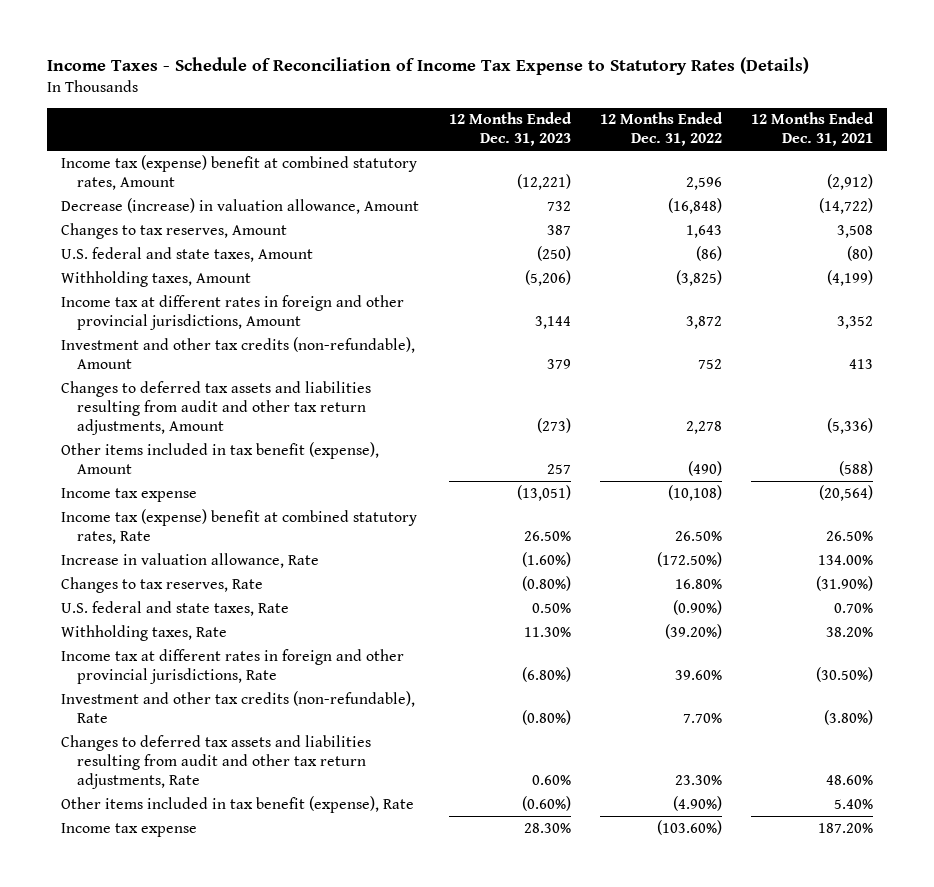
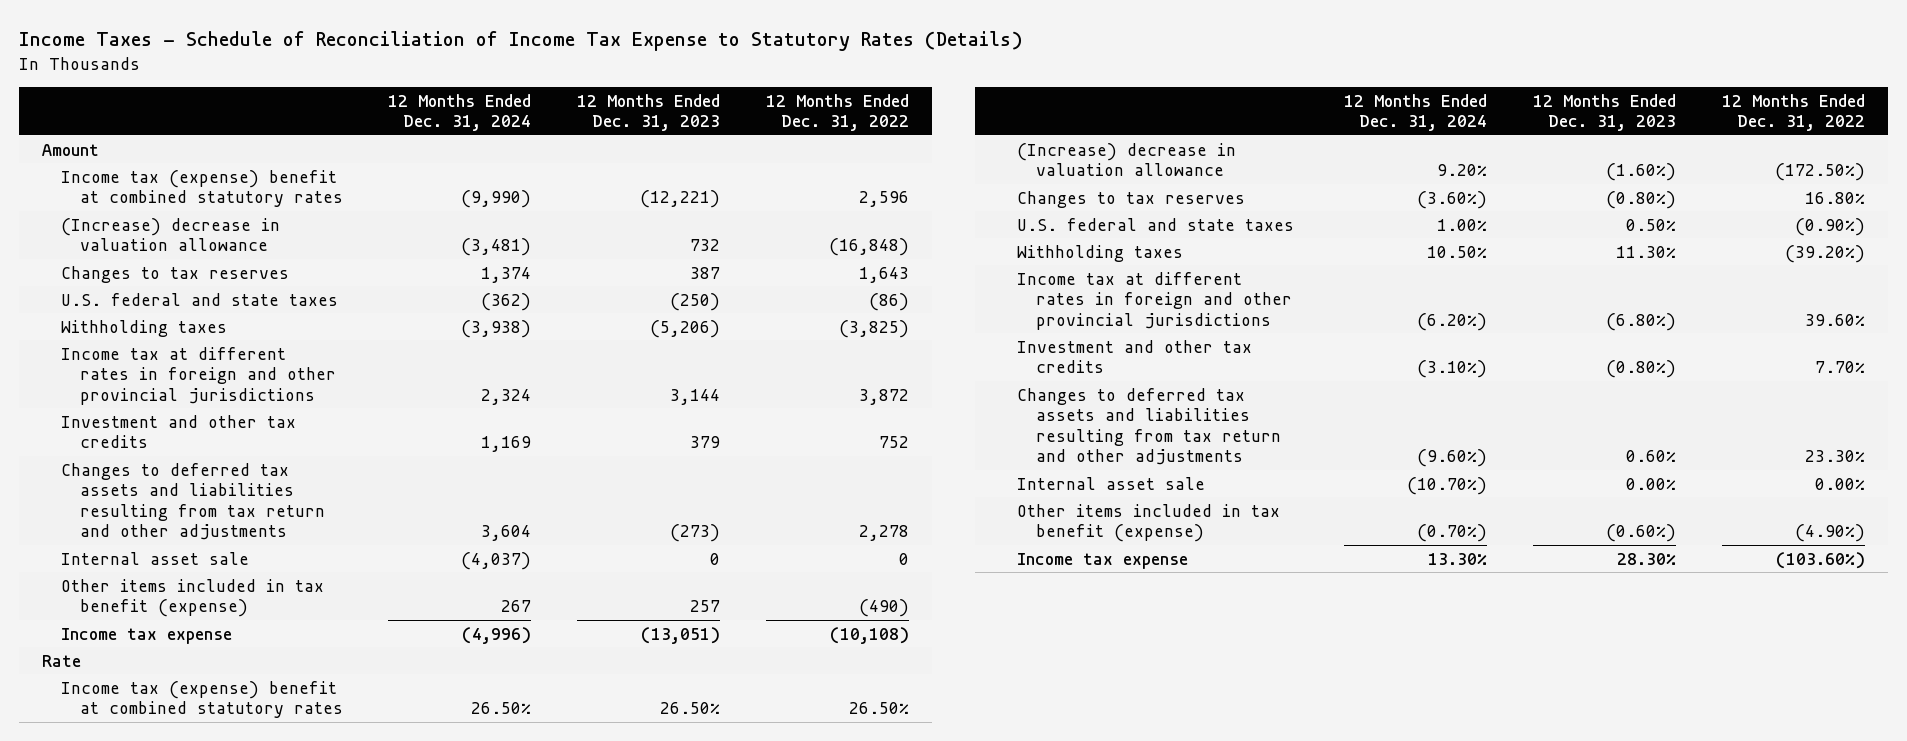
[750,112,874,147] 12 Months Ended Dec. 31, 2021 -> none
none -> [388,93,532,132] 12 Months Ended Dec. 31, 2024
none -> [42,143,100,156] Amount
[61,154,418,190] Income tax (expense) benefit at combined statutory rates, Amount -> [60,169,343,208] Income tax (expense) benefit at combined statutory rates
[61,197,420,214] Decrease (increase) in valuation allowance, Amount -> [60,217,280,252] (Increase) decrease in valuation allowance
[61,222,288,239] Changes to tax reserves, Amount -> [60,265,289,283] Changes to tax reserves
[61,246,314,262] U.S. federal and state taxes, Amount -> [60,292,338,306] U.S. federal and state taxes
[61,270,252,287] Withholding taxes, Amount -> [60,319,227,337] Withholding taxes
[61,294,405,330] Income tax at different rates in foreign and other provincial jurisdictions, Amount -> [60,346,336,405] Income tax at different rates in foreign and other provincial jurisdictions
[61,336,416,369] Investment and other tax credits (non-refundable), Amount -> [60,414,296,449] Investment and other tax credits
[61,380,372,436] Changes to deferred tax assets and liabilities resulting from audit and other tax return adjustments, Amount -> [60,462,325,541] Changes to deferred tax assets and liabilities resulting from tax return and other adjustments
none -> [60,551,249,565] Internal asset sale
[61,441,380,474] Other items included in tax benefit (expense), Amount -> [60,578,324,618] Other items included in tax benefit (expense)
none -> [42,654,82,667] Rate
[61,508,418,544] Income tax (expense) benefit at combined statutory rates, Rate -> [60,680,343,719] Income tax (expense) benefit at combined statutory rates
[61,552,320,568] Increase in valuation allowance, Rate -> [1016,142,1236,177] (Increase) decrease in valuation allowance
[61,576,264,593] Changes to tax reserves, Rate -> [1016,190,1245,208] Changes to tax reserves
[61,600,290,616] U.S. federal and state taxes, Rate -> [1016,217,1294,231] U.S. federal and state taxes
[61,624,228,641] Withholding taxes, Rate -> [1016,244,1183,262] Withholding taxes
[61,648,405,684] Income tax at different rates in foreign and other provincial jurisdictions, Rate -> [1016,271,1292,330] Income tax at different rates in foreign and other provincial jurisdictions
[61,690,416,723] Investment and other tax credits (non-refundable), Rate -> [1016,339,1252,374] Investment and other tax credits
[61,734,372,790] Changes to deferred tax assets and liabilities resulting from audit and other tax return adjustments, Rate -> [1016,387,1281,466] Changes to deferred tax assets and liabilities resulting from tax return and other adjustments
none -> [1016,476,1205,490] Internal asset sale
[61,795,415,813] Other items included in tax benefit (expense), Rate -> [1016,503,1280,543] Other items included in tax benefit (expense)

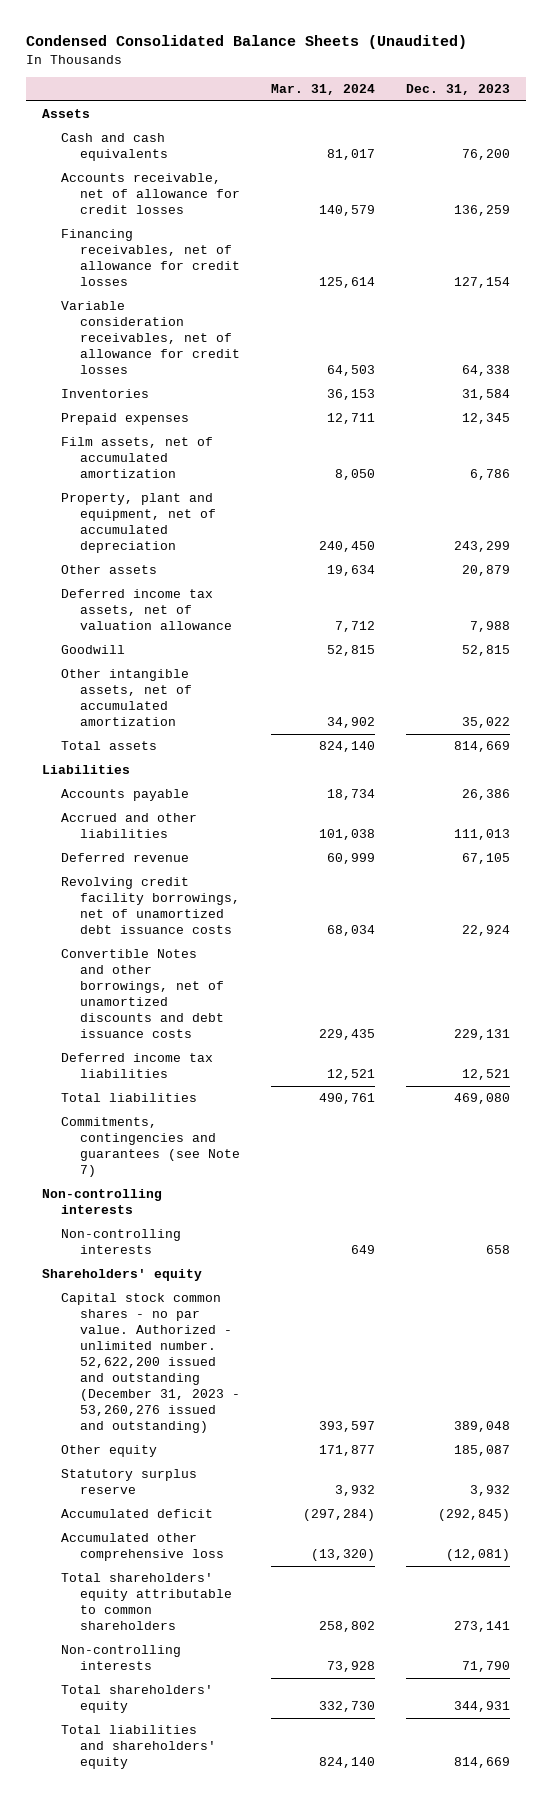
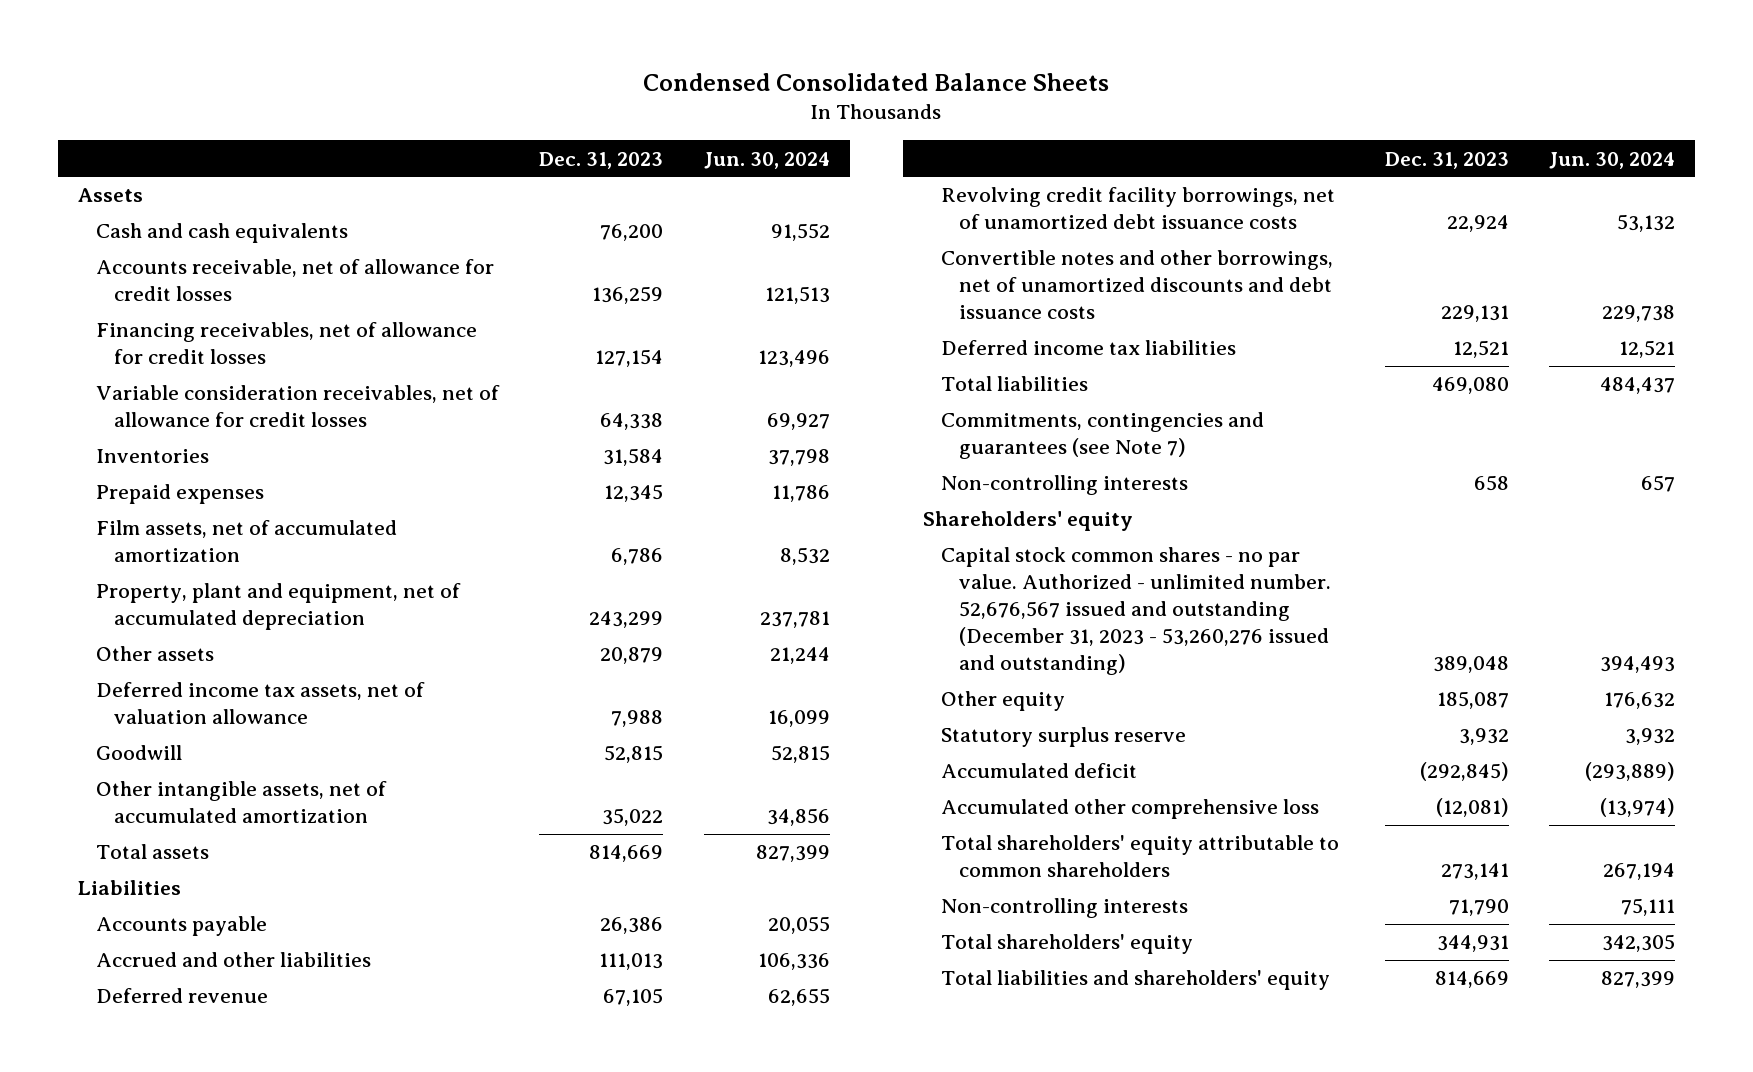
[26,35,468,50] Condensed Consolidated Balance Sheets (Unaudited) -> [643,72,1110,91] Condensed Consolidated Balance Sheets
[270,83,375,95] Mar. 31, 2024 -> none
none -> [703,151,830,169] Jun. 30, 2024
[60,949,224,1039] Convertible Notes and other borrowings, net of unamortized discounts and debt issuance costs -> [941,250,1334,320] Convertible notes and other borrowings, net of unamortized discounts and debt issuance costs
[41,1189,162,1215] Non-controlling interests -> none
[60,1293,240,1433] Capital stock common shares - no par value. Authorized - unlimited number. 52,622,200 issued and outstanding (December 31, 2023 - 53,260,276 issued and outstanding) -> [941,547,1332,676] Capital stock common shares - no par value. Authorized - unlimited number. 52,676,567 issued and outstanding (December 31, 2023 - 53,260,276 issued and outstanding)

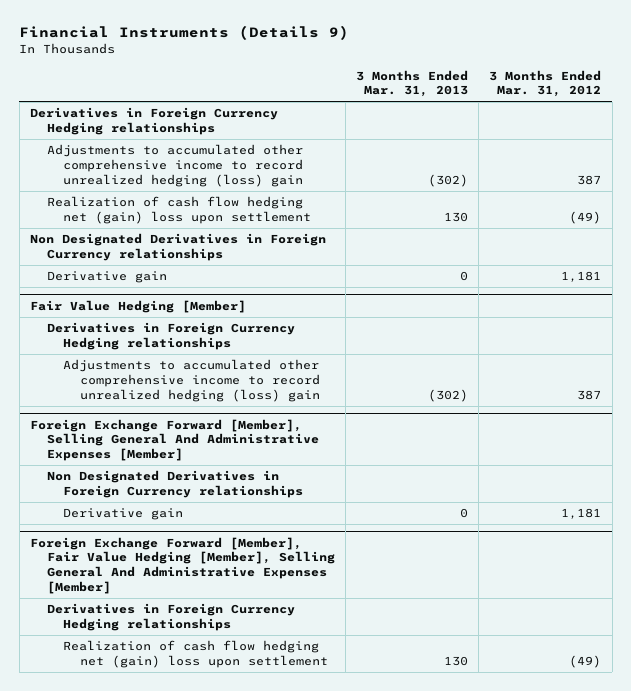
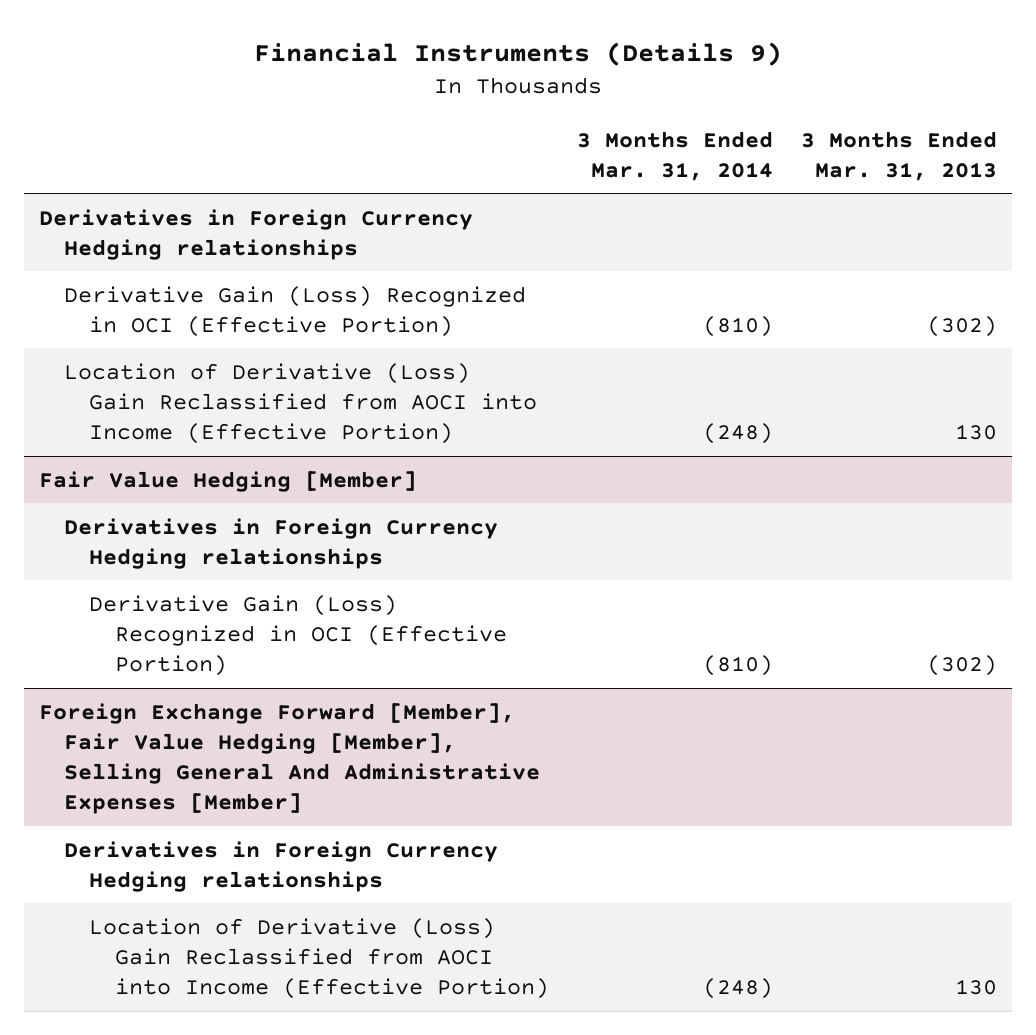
[489,69,602,98] 3 Months Ended Mar. 31, 2012 -> none
none -> [577,130,774,181] 3 Months Ended Mar. 31, 2014
[30,233,327,261] Non Designated Derivatives in Foreign Currency relationships -> none
[46,271,167,284] Derivative gain -> none
[46,144,304,187] Adjustments to accumulated other comprehensive income to record unrealized hedging (loss) gain -> [63,285,526,337] Derivative Gain (Loss) Recognized in OCI (Effective Portion)
[46,196,312,224] Realization of cash flow hedging net (gain) loss upon settlement -> [63,362,538,444] Location of Derivative (Loss) Gain Reclassified from AOCI into Income (Effective Portion)
[30,418,319,462] Foreign Exchange Forward [Member], Selling General And Administrative Expenses [Member] -> none
[46,470,304,498] Non Designated Derivatives in Foreign Currency relationships -> none
[63,508,184,521] Derivative gain -> none
[63,359,321,402] Adjustments to accumulated other comprehensive income to record unrealized hedging (loss) gain -> [89,594,507,676] Derivative Gain (Loss) Recognized in OCI (Effective Portion)
[63,640,329,668] Realization of cash flow hedging net (gain) loss upon settlement -> [89,917,549,999] Location of Derivative (Loss) Gain Reclassified from AOCI into Income (Effective Portion)

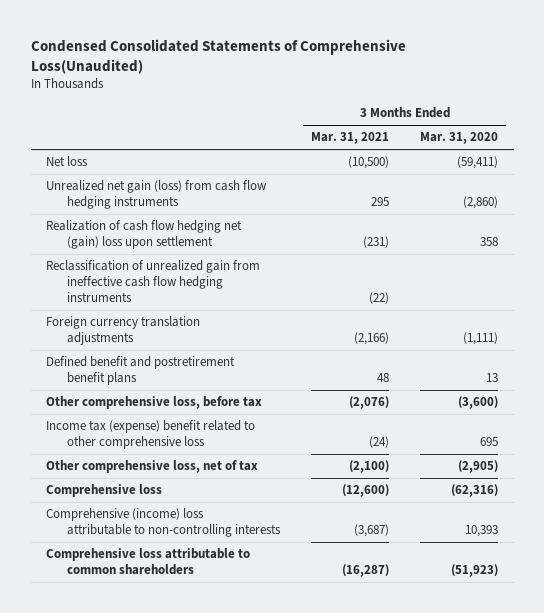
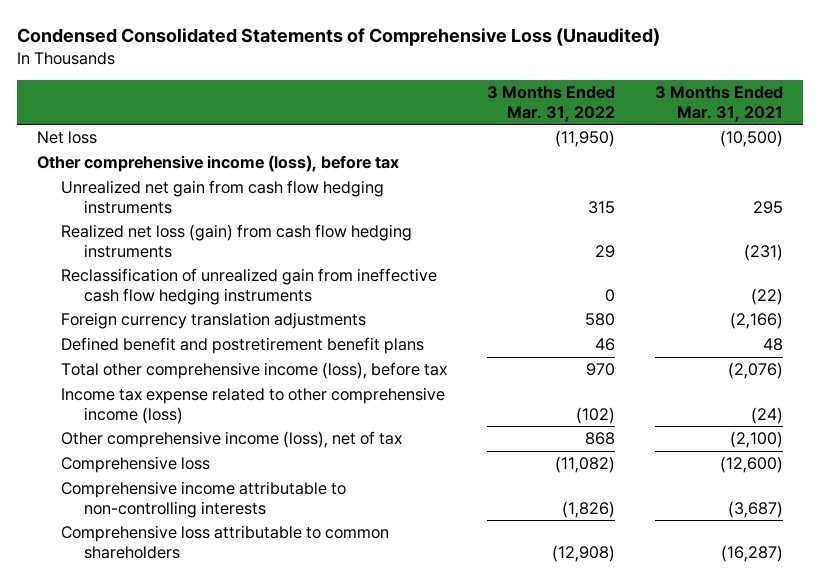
[30,38,406,74] Condensed Consolidated Statements of Comprehensive Loss(Unaudited) -> [16,27,660,46] Condensed Consolidated Statements of Comprehensive Loss (Unaudited)
[420,132,499,145] Mar. 31, 2020 -> none
none -> [486,86,615,122] 3 Months Ended Mar. 31, 2022
none -> [36,155,399,173] Other comprehensive income (loss), before tax
[46,180,268,210] Unrealized net gain (loss) from cash flow hedging instruments -> [60,180,384,214] Unrealized net gain from cash flow hedging instruments
[46,220,243,250] Realization of cash flow hedging net (gain) loss upon settlement -> [60,224,412,258] Realized net loss (gain) from cash flow hedging instruments
[46,396,263,410] Other comprehensive loss, before tax -> [60,362,447,380] Total other comprehensive income (loss), before tax
[46,420,256,450] Income tax (expense) benefit related to other comprehensive loss -> [60,387,445,424] Income tax expense related to other comprehensive income (loss)
[46,460,259,474] Other comprehensive loss, net of tax -> [60,431,402,449] Other comprehensive income (loss), net of tax
[46,508,281,538] Comprehensive (income) loss attributable to non-controlling interests -> [60,481,346,518] Comprehensive income attributable to non-controlling interests

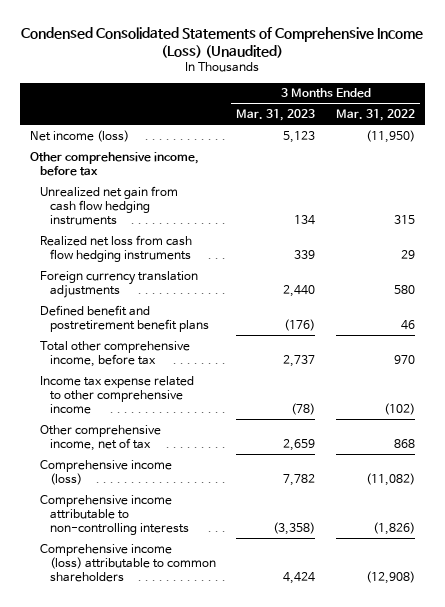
[16,27,660,46] Condensed Consolidated Statements of Comprehensive Loss (Unaudited) -> [21,26,424,58] Condensed Consolidated Statements of Comprehensive Income (Loss) (Unaudited)
[654,86,783,122] 3 Months Ended Mar. 31, 2021 -> none
none -> [236,109,316,122] Mar. 31, 2023
[36,131,97,145] Net loss -> [29,129,129,142] Net income (loss)
[36,155,399,173] Other comprehensive income (loss), before tax -> [29,151,199,176] Other comprehensive income, before tax
[60,268,437,305] Reclassification of unrealized gain from ineffective cash flow hedging instruments -> none
[60,224,412,258] Realized net loss (gain) from cash flow hedging instruments -> [39,234,192,262] Realized net loss from cash flow hedging instruments
[60,362,447,380] Total other comprehensive income (loss), before tax -> [39,340,190,367] Total other comprehensive income, before tax
[60,387,445,424] Income tax expense related to other comprehensive income (loss) -> [39,375,194,415] Income tax expense related to other comprehensive income
[60,431,402,449] Other comprehensive income (loss), net of tax -> [39,424,161,451] Other comprehensive income, net of tax
[60,456,210,474] Comprehensive loss -> [39,459,172,485] Comprehensive income (loss)
[60,525,389,559] Comprehensive loss attributable to common shareholders -> [39,543,217,583] Comprehensive income (loss) attributable to common shareholders

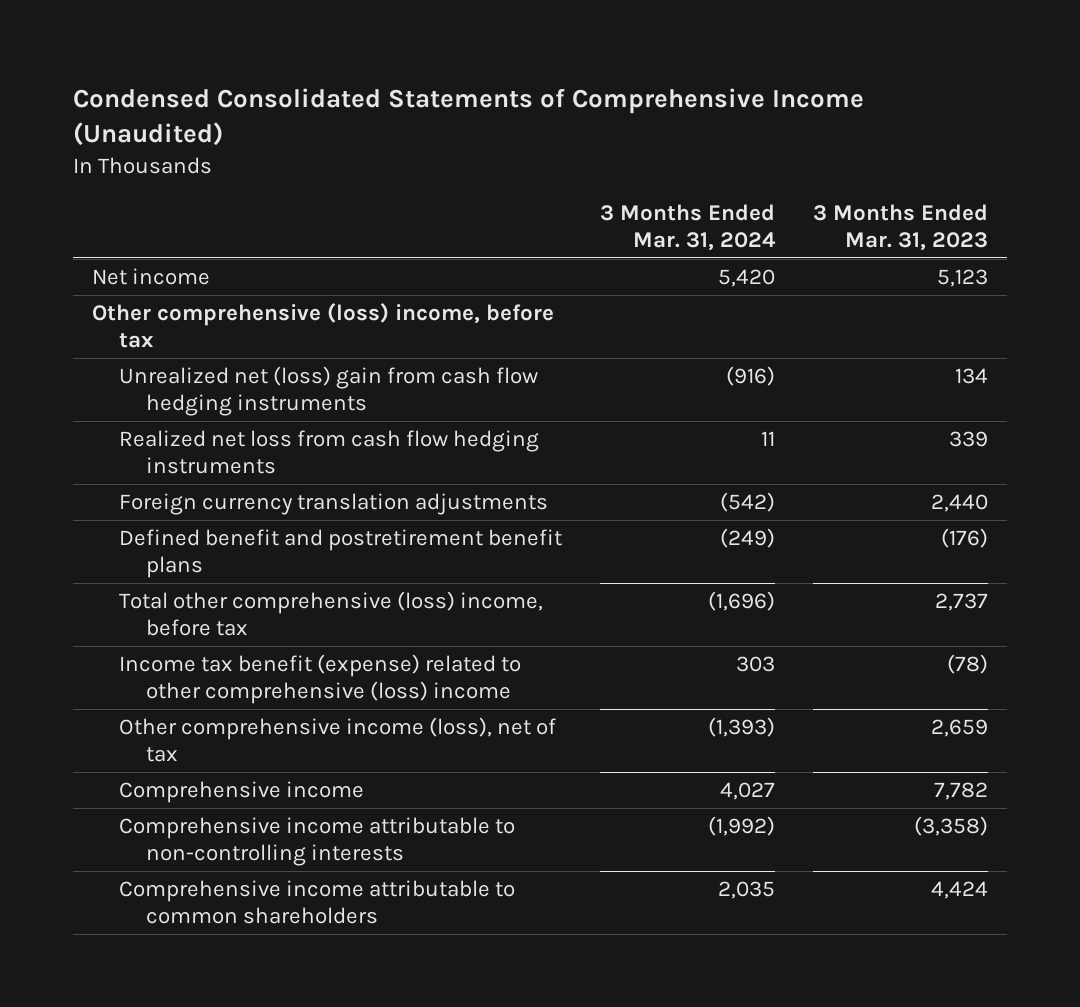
[21,26,424,58] Condensed Consolidated Statements of Comprehensive Income (Loss) (Unaudited) -> [72,88,864,147] Condensed Consolidated Statements of Comprehensive Income (Unaudited)
[335,109,415,122] Mar. 31, 2022 -> none
none -> [599,204,776,251] 3 Months Ended Mar. 31, 2024
[29,129,129,142] Net income (loss) -> [91,267,210,285] Net income
[29,151,199,176] Other comprehensive income, before tax -> [91,302,554,348] Other comprehensive (loss) income, before tax
[39,185,178,226] Unrealized net gain from cash flow hedging instruments -> [118,365,538,416] Unrealized net (loss) gain from cash flow hedging instruments
[39,340,190,367] Total other comprehensive income, before tax -> [118,590,543,636] Total other comprehensive (loss) income, before tax
[39,375,194,415] Income tax expense related to other comprehensive income -> [118,653,521,704] Income tax benefit (expense) related to other comprehensive (loss) income
[39,424,161,451] Other comprehensive income, net of tax -> [118,716,556,762] Other comprehensive income (loss), net of tax
[39,459,172,485] Comprehensive income (loss) -> [118,780,364,803] Comprehensive income
[39,543,217,583] Comprehensive income (loss) attributable to common shareholders -> [118,879,515,924] Comprehensive income attributable to common shareholders

